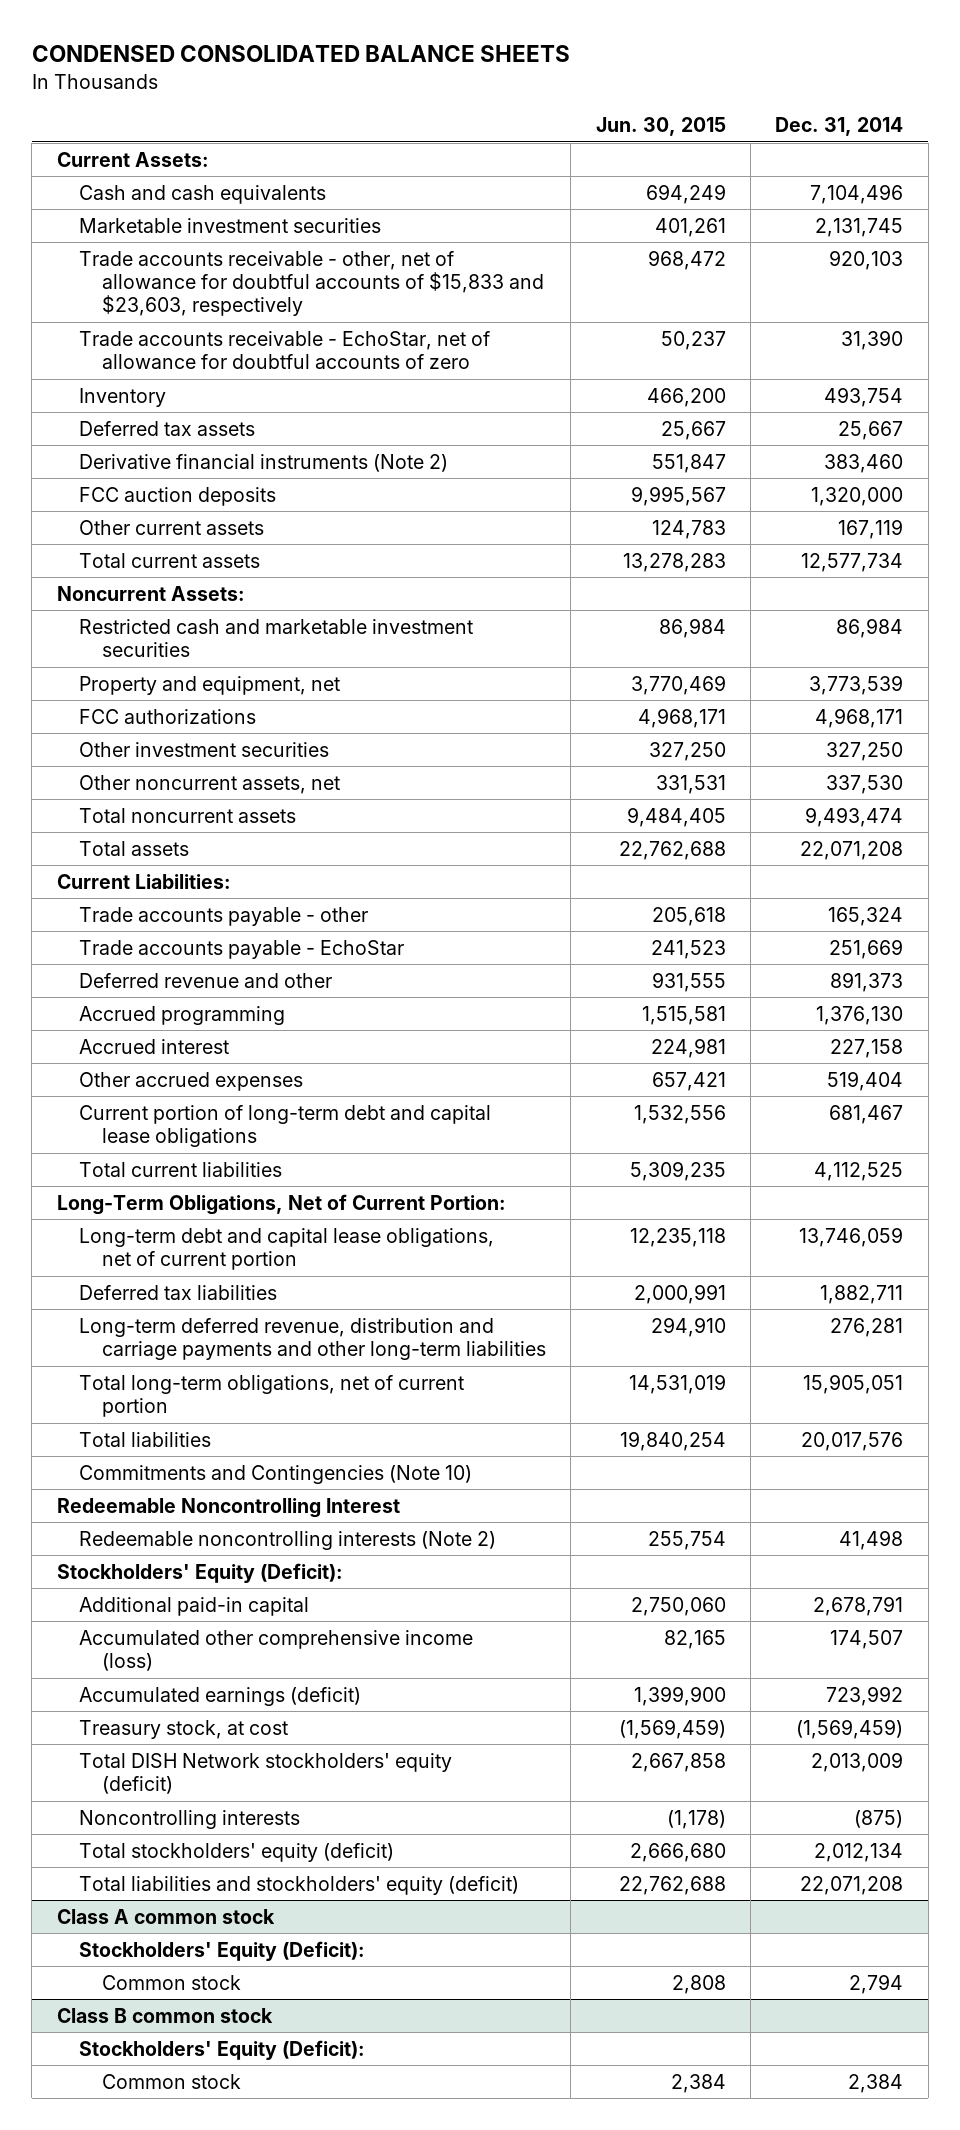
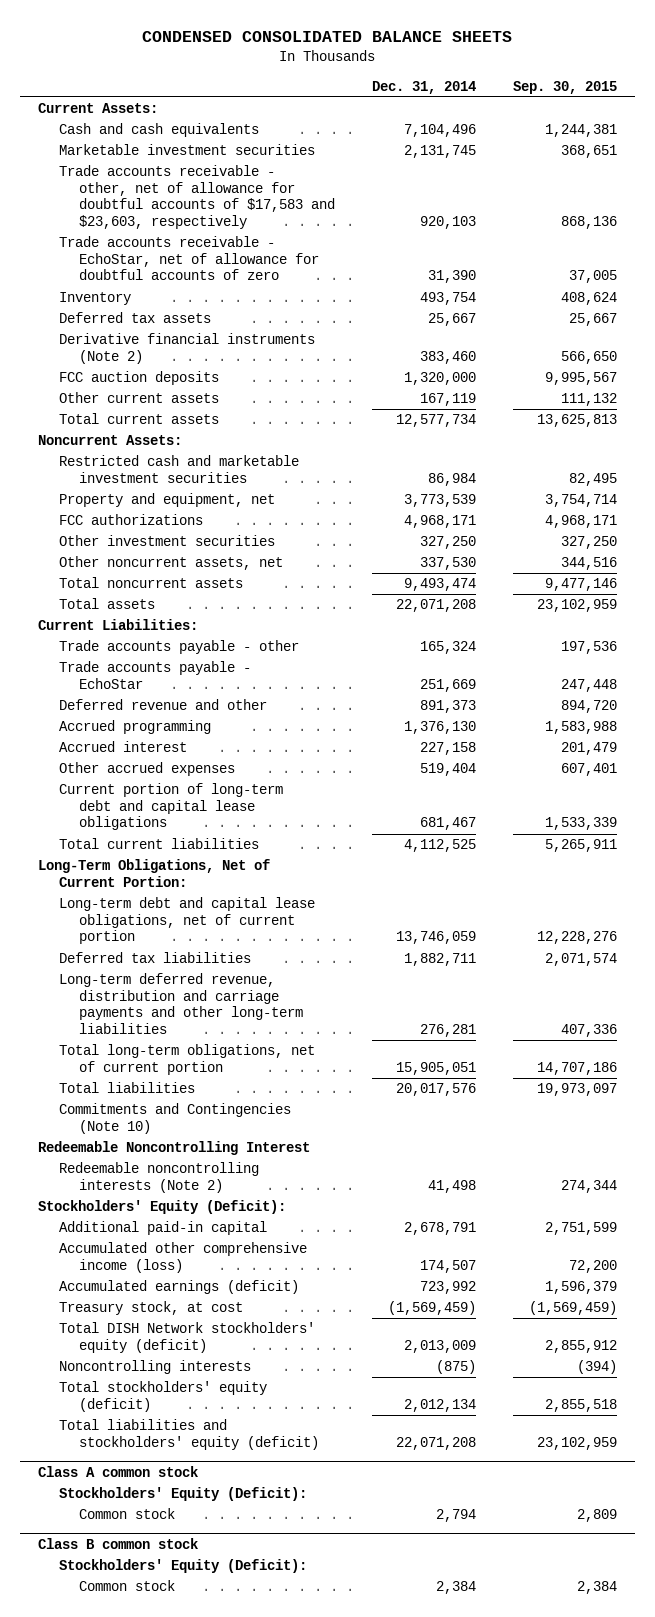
[595,117,726,137] Jun. 30, 2015 -> none
none -> [512,80,617,94] Sep. 30, 2015
[79,250,545,317] Trade accounts receivable - other, net of allowance for doubtful accounts of $15,833 and $23,603, respectively -> [58,165,336,230] Trade accounts receivable - other, net of allowance for doubtful accounts of $17,583 and $23,603, respectively

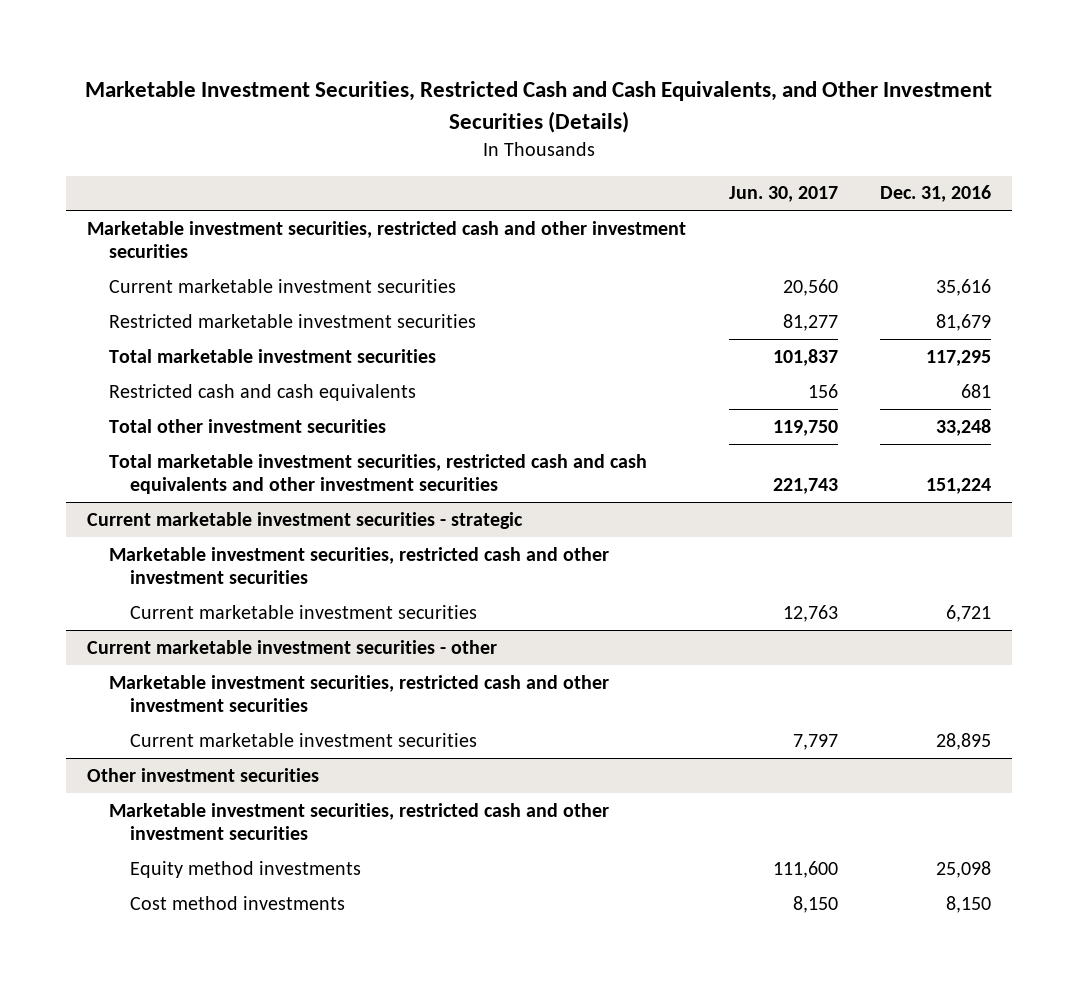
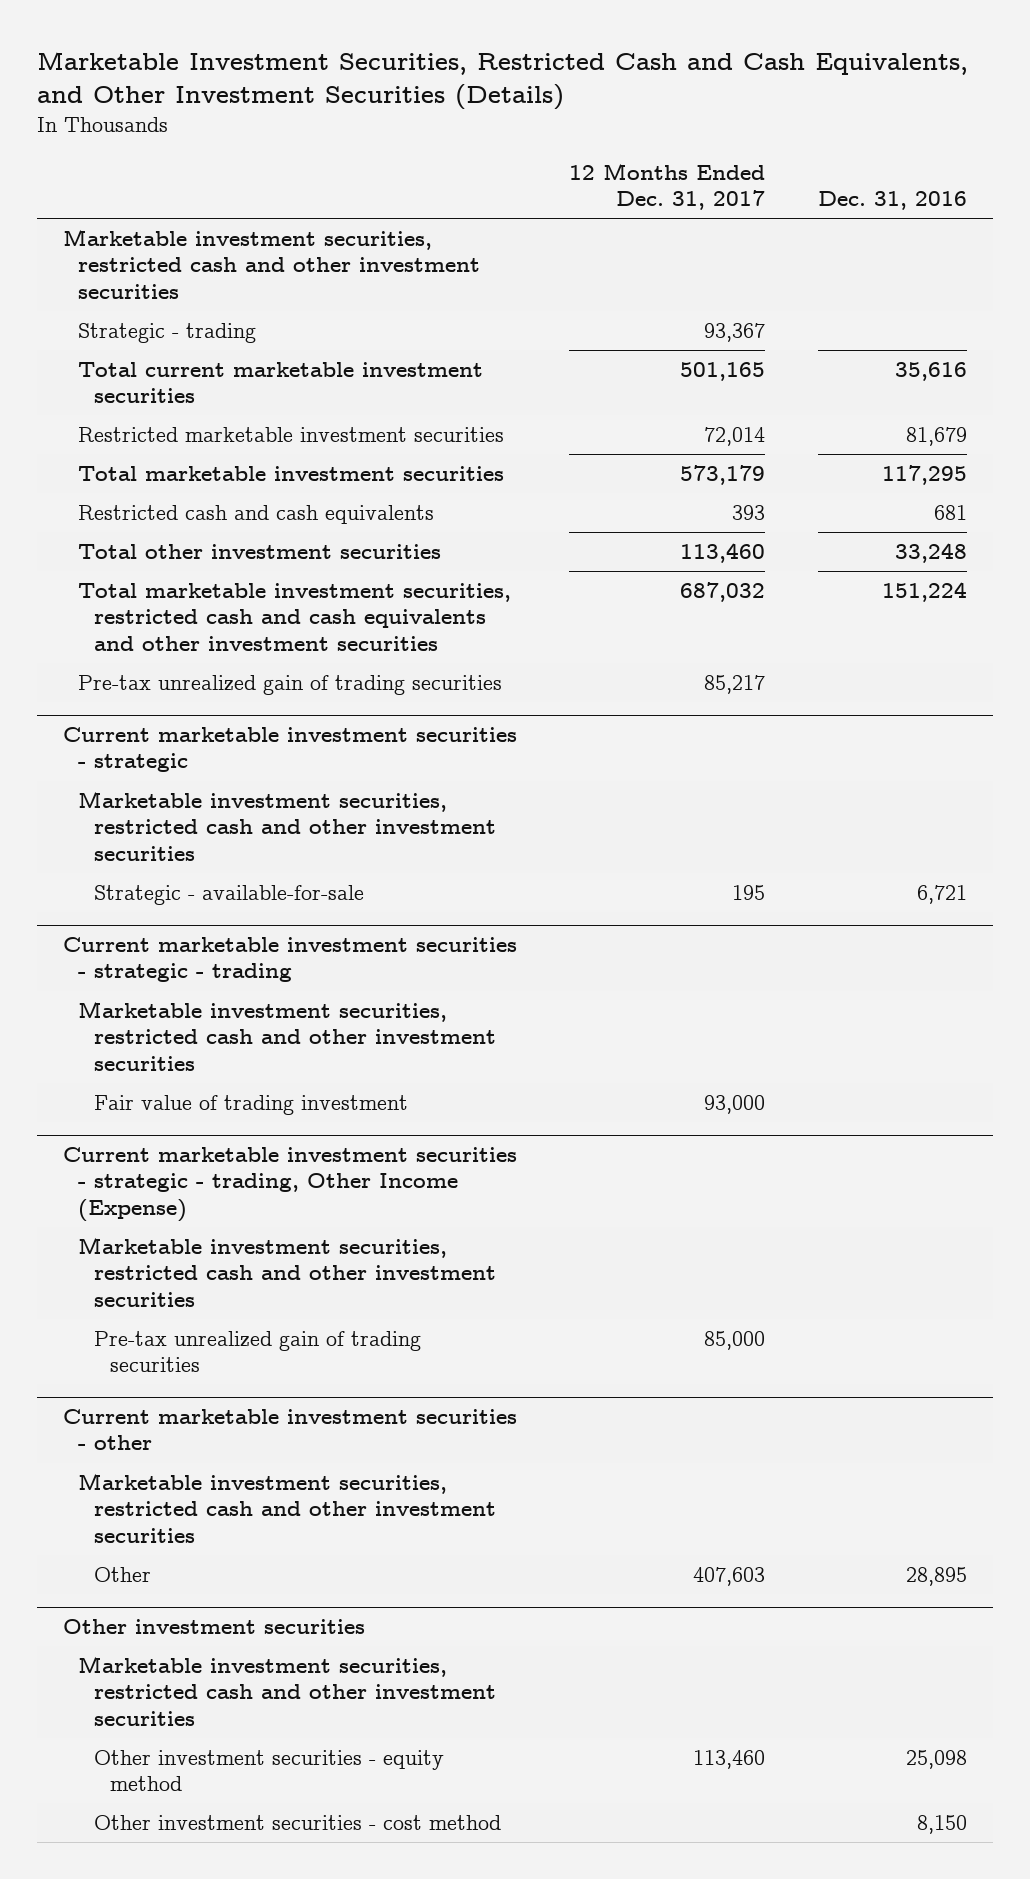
[728,186,838,203] Jun. 30, 2017 -> none
none -> [569,162,766,211] 12 Months Ended Dec. 31, 2017
none -> [78,322,257,343] Strategic - trading
[108,278,456,293] Current marketable investment securities -> [78,361,484,404] Total current marketable investment securities
none -> [78,674,503,695] Pre-tax unrealized gain of trading securities
[130,604,478,619] Current marketable investment securities -> [94,884,365,905] Strategic - available-for-sale
none -> [62,937,517,983] Current marketable investment securities - strategic - trading
none -> [78,1000,497,1071] Marketable investment securities, restricted cash and other investment securities
none -> [94,1094,409,1115] Fair value of trading investment
none -> [62,1147,517,1222] Current marketable investment securities - strategic - trading, Other Income (Expense)
none -> [78,1236,497,1307] Marketable investment securities, restricted cash and other investment securities
none -> [94,1330,422,1373] Pre-tax unrealized gain of trading securities
[130,732,478,747] Current marketable investment securities -> [94,1566,152,1582] Other
[130,860,362,878] Equity method investments -> [94,1749,445,1792] Other investment securities - equity method
[130,895,346,910] Cost method investments -> [94,1814,502,1830] Other investment securities - cost method

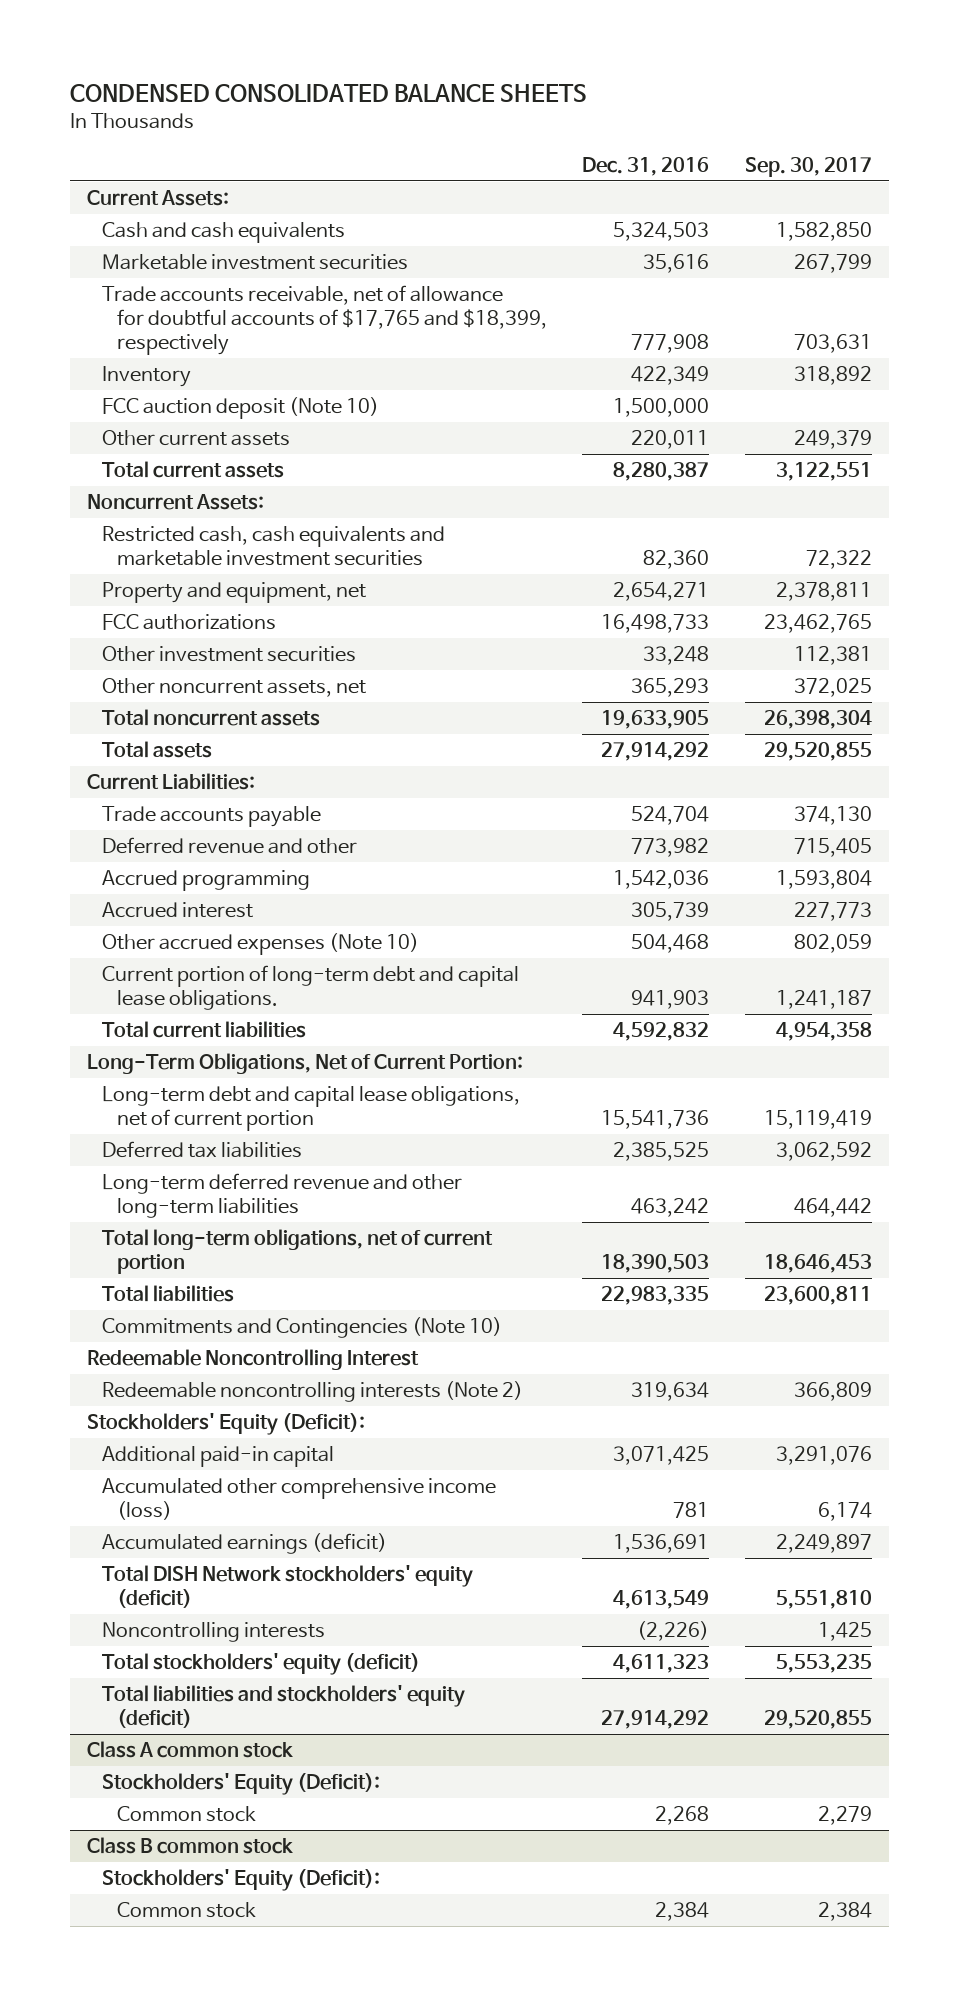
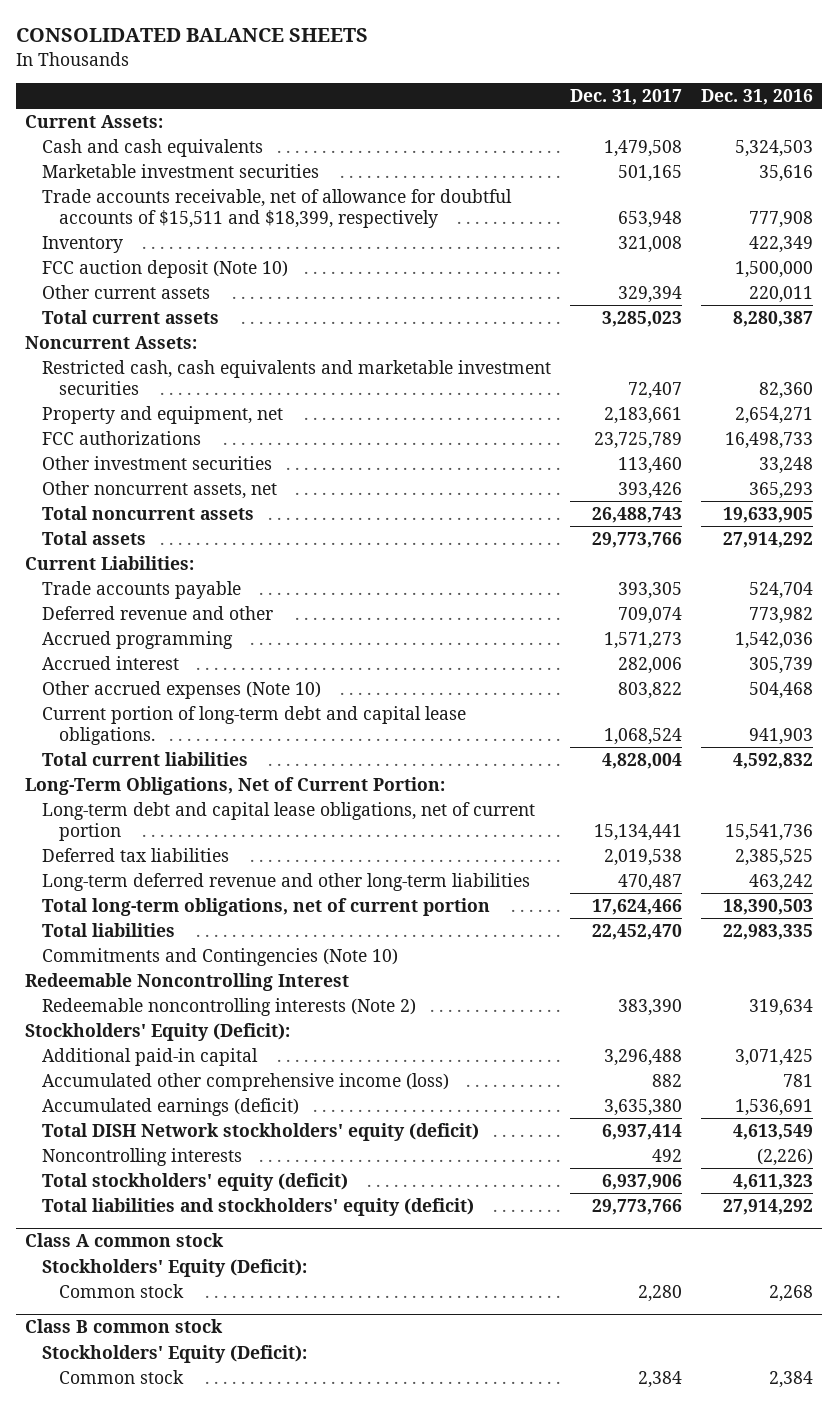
[69,84,587,103] CONDENSED CONSOLIDATED BALANCE SHEETS -> [15,28,368,43] CONSOLIDATED BALANCE SHEETS
[744,156,872,177] Sep. 30, 2017 -> none
none -> [569,88,682,105] Dec. 31, 2017
[102,285,548,356] Trade accounts receivable, net of allowance for doubtful accounts of $17,765 and $18,399, respectively -> [41,188,512,228] Trade accounts receivable, net of allowance for doubtful accounts of $15,511 and $18,399, respectively

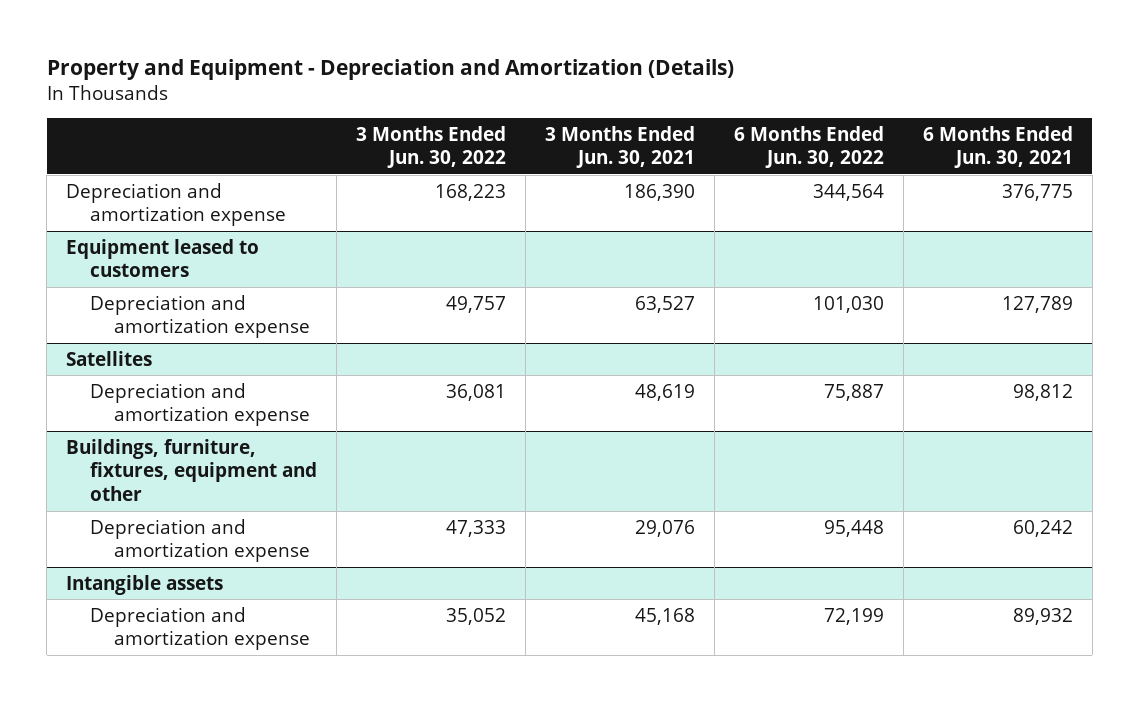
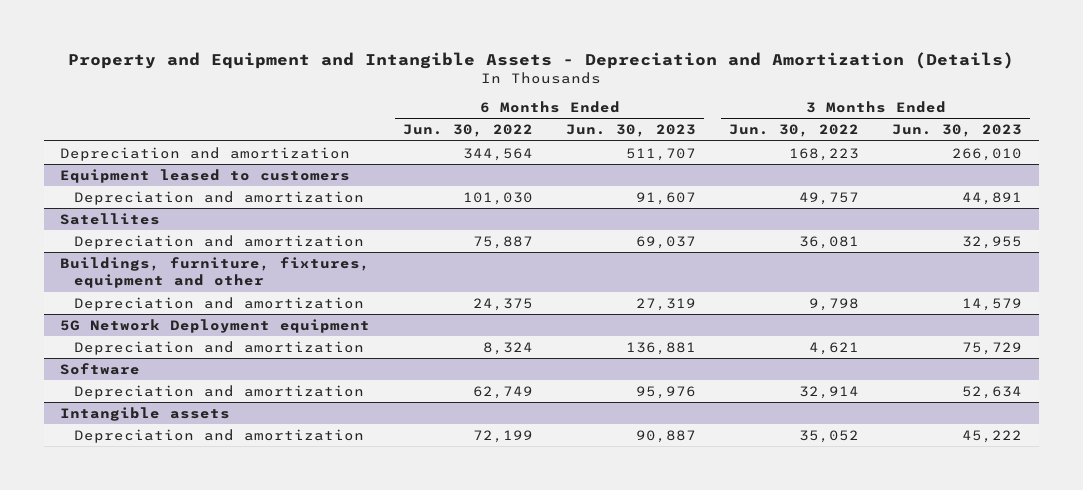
[46,59,734,81] Property and Equipment - Depreciation and Amortization (Details) -> [68,51,1015,69] Property and Equipment and Intangible Assets - Depreciation and Amortization (Details)
[544,125,695,169] 3 Months Ended Jun. 30, 2021 -> none
[922,125,1073,169] 6 Months Ended Jun. 30, 2021 -> none
none -> [566,124,697,138] Jun. 30, 2023
none -> [892,124,1023,138] Jun. 30, 2023
[66,182,287,227] Depreciation and amortization expense -> [60,146,351,161] Depreciation and amortization
[90,294,311,339] Depreciation and amortization expense -> [73,190,364,205] Depreciation and amortization
[90,382,311,427] Depreciation and amortization expense -> [73,234,364,249] Depreciation and amortization
[90,518,311,563] Depreciation and amortization expense -> [73,296,364,311] Depreciation and amortization
[446,519,507,537] 47,333 -> [809,297,860,311] 9,798
[823,519,884,537] 95,448 -> [473,297,534,311] 24,375
none -> [60,318,371,333] 5G Network Deployment equipment
none -> [73,340,364,355] Depreciation and amortization
none -> [60,362,141,375] Software
none -> [73,384,364,399] Depreciation and amortization
[90,606,311,651] Depreciation and amortization expense -> [73,428,364,443] Depreciation and amortization

